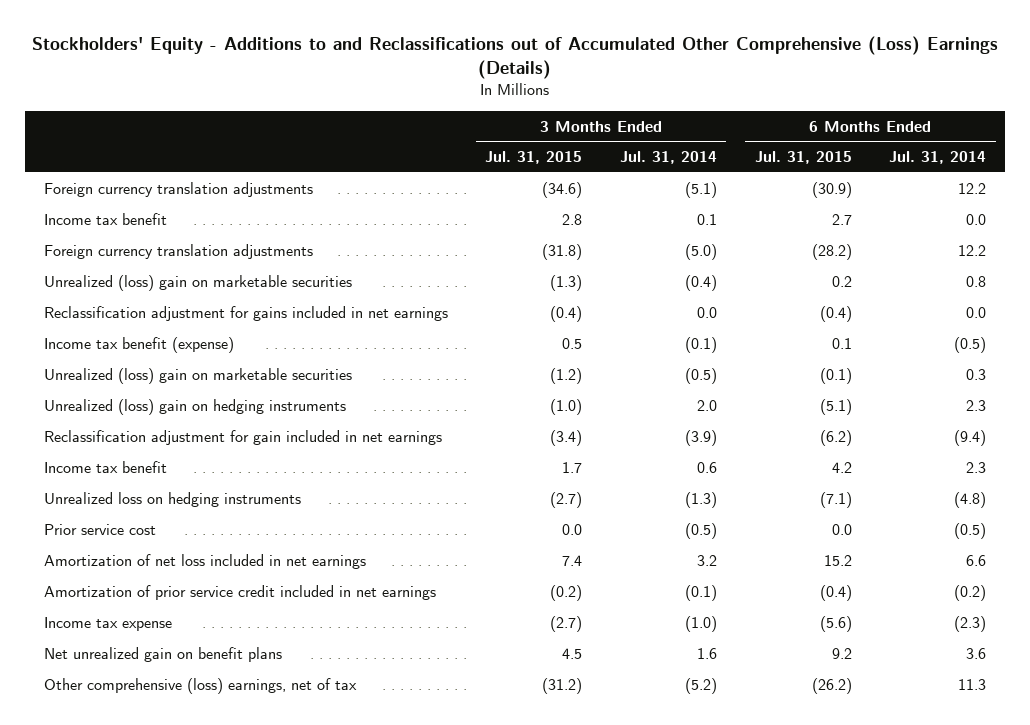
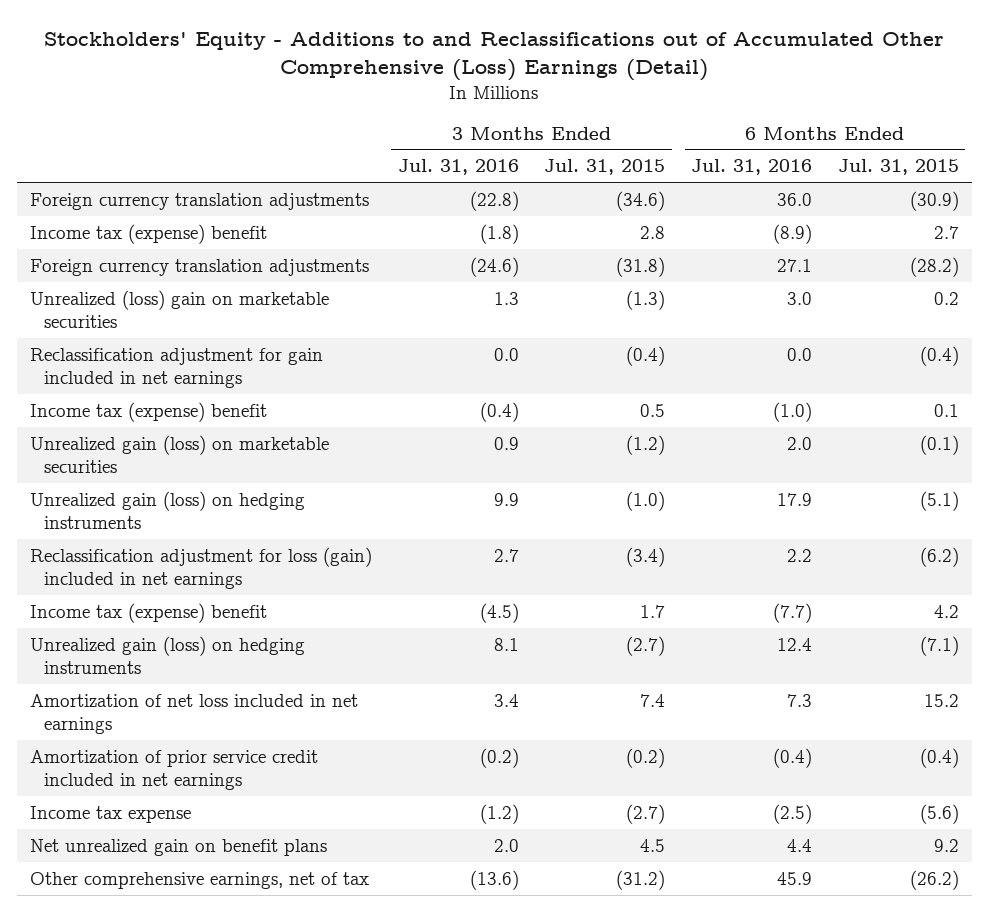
[32,35,999,79] Stockholders' Equity - Additions to and Reclassifications out of Accumulated Other Comprehensive (Loss) Earnings (Details) -> [44,31,945,82] Stockholders' Equity - Additions to and Reclassifications out of Accumulated Other Comprehensive (Loss) Earnings (Detail)
[620,151,718,165] Jul. 31, 2014 -> none
[889,151,987,165] Jul. 31, 2014 -> none
none -> [397,159,519,176] Jul. 31, 2016
none -> [691,159,813,176] Jul. 31, 2016
[43,212,167,225] Income tax benefit -> [30,223,268,244] Income tax (expense) benefit
[43,523,156,535] Prior service cost -> none
[43,305,448,321] Reclassification adjustment for gains included in net earnings -> [30,347,324,388] Reclassification adjustment for gain included in net earnings
[43,336,234,353] Income tax benefit (expense) -> [30,401,268,422] Income tax (expense) benefit
[43,367,352,384] Unrealized (loss) gain on marketable securities -> [30,434,330,473] Unrealized gain (loss) on marketable securities
[43,398,346,415] Unrealized (loss) gain on hedging instruments -> [30,490,306,529] Unrealized gain (loss) on hedging instruments
[43,429,442,445] Reclassification adjustment for gain included in net earnings -> [30,546,373,589] Reclassification adjustment for loss (gain) included in net earnings
[43,460,167,473] Income tax benefit -> [30,602,268,623] Income tax (expense) benefit
[43,491,301,507] Unrealized loss on hedging instruments -> [30,635,306,674] Unrealized gain (loss) on hedging instruments
[43,677,357,694] Other comprehensive (loss) earnings, net of tax -> [30,871,370,889] Other comprehensive earnings, net of tax

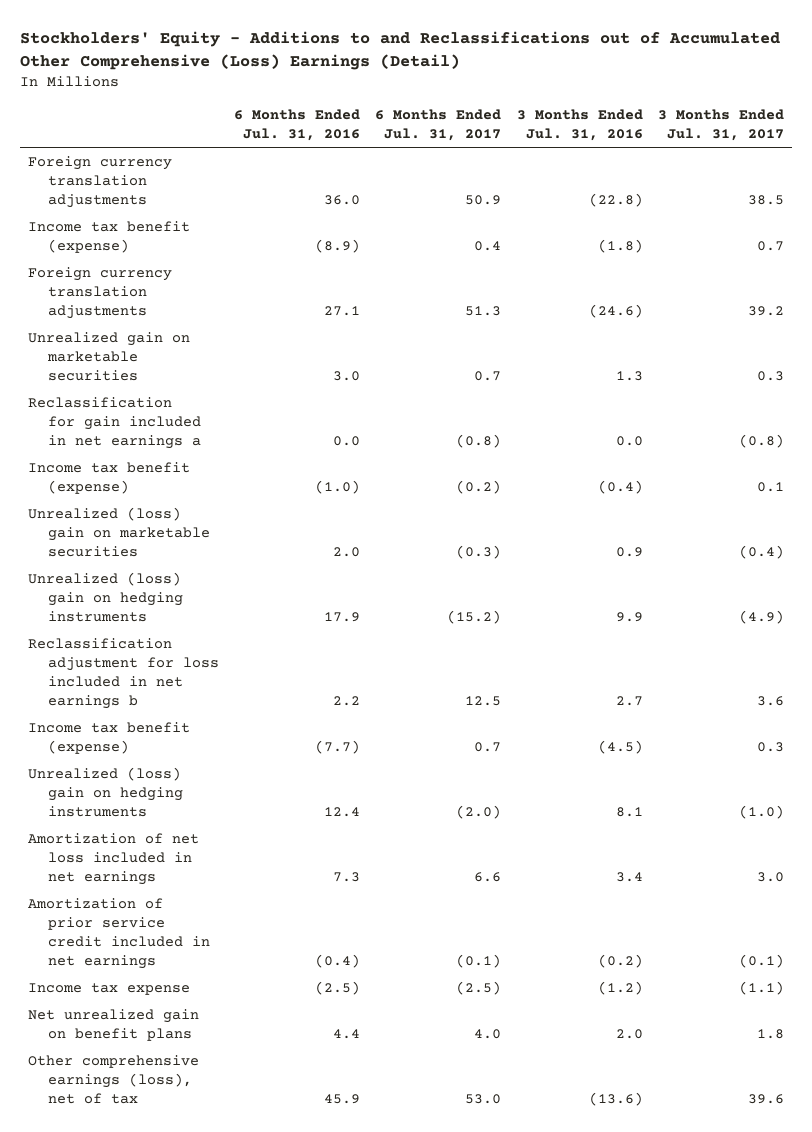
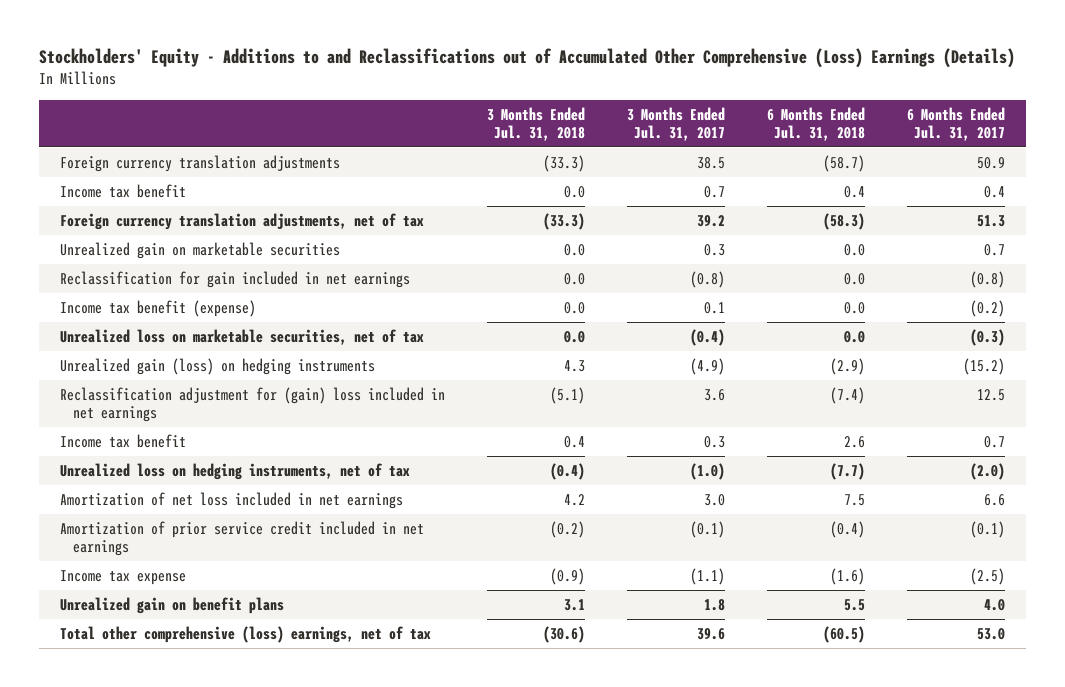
[20,31,781,71] Stockholders' Equity - Additions to and Reclassifications out of Accumulated Other Comprehensive (Loss) Earnings (Detail) -> [38,48,1015,69] Stockholders' Equity - Additions to and Reclassifications out of Accumulated Other Comprehensive (Loss) Earnings (Details)
[233,108,360,142] 6 Months Ended Jul. 31, 2016 -> none
[516,108,643,142] 3 Months Ended Jul. 31, 2016 -> none
none -> [486,106,585,141] 3 Months Ended Jul. 31, 2018
none -> [766,106,865,141] 6 Months Ended Jul. 31, 2018
[27,220,190,253] Income tax benefit (expense) -> [59,183,186,198] Income tax benefit
[27,266,172,319] Foreign currency translation adjustments -> [59,212,424,230] Foreign currency translation adjustments, net of tax
[27,396,201,449] Reclassification for gain included in net earnings a -> [59,270,410,288] Reclassification for gain included in net earnings
[27,506,210,557] Unrealized (loss) gain on marketable securities -> [59,328,424,345] Unrealized loss on marketable securities, net of tax
[27,571,183,622] Unrealized (loss) gain on hedging instruments -> [59,357,375,375] Unrealized gain (loss) on hedging instruments
[27,637,219,710] Reclassification adjustment for loss included in net earnings b -> [59,386,445,422] Reclassification adjustment for (gain) loss included in net earnings
[27,721,190,754] Income tax benefit (expense) -> [59,433,186,448] Income tax benefit
[27,766,183,817] Unrealized (loss) gain on hedging instruments -> [59,462,410,480] Unrealized loss on hedging instruments, net of tax
[27,1008,199,1041] Net unrealized gain on benefit plans -> [59,596,284,614] Unrealized gain on benefit plans
[27,1054,199,1104] Other comprehensive earnings (loss), net of tax -> [59,625,431,643] Total other comprehensive (loss) earnings, net of tax

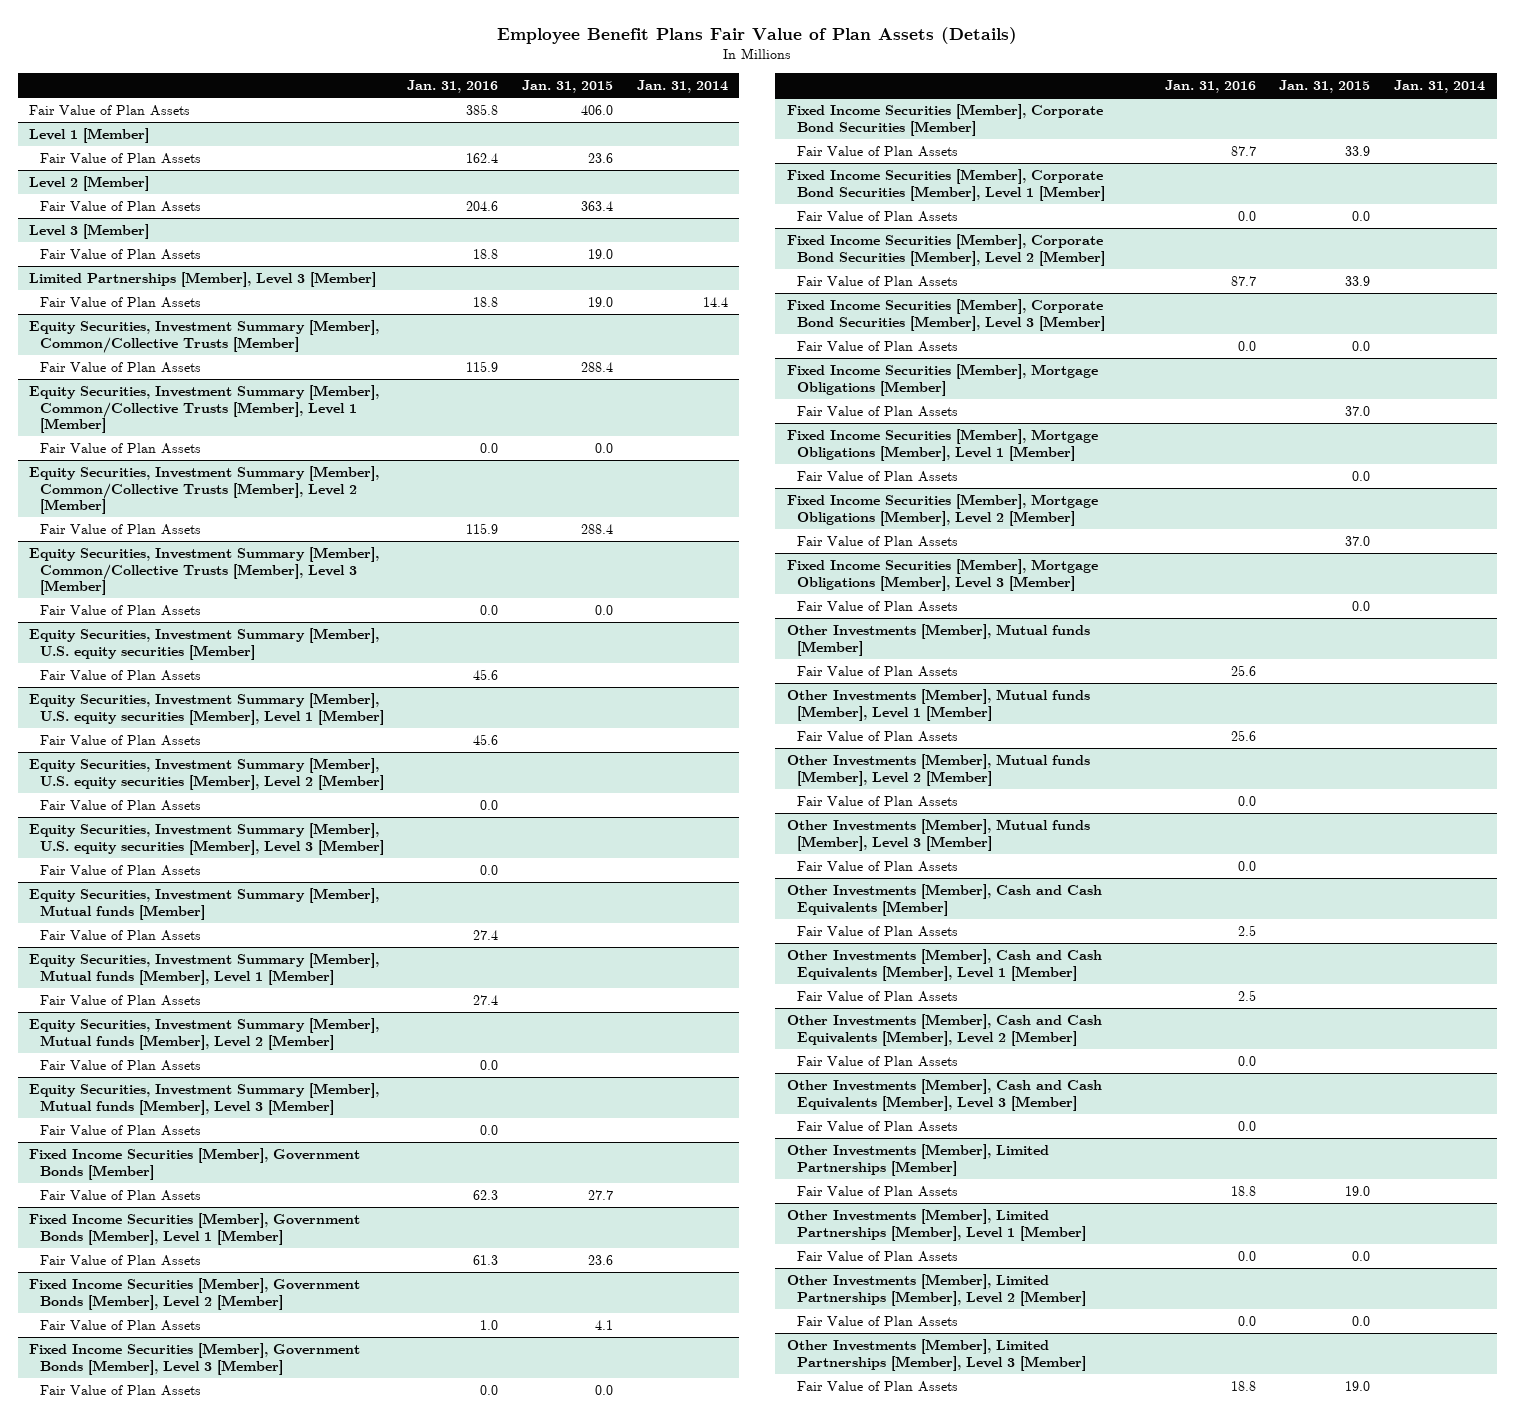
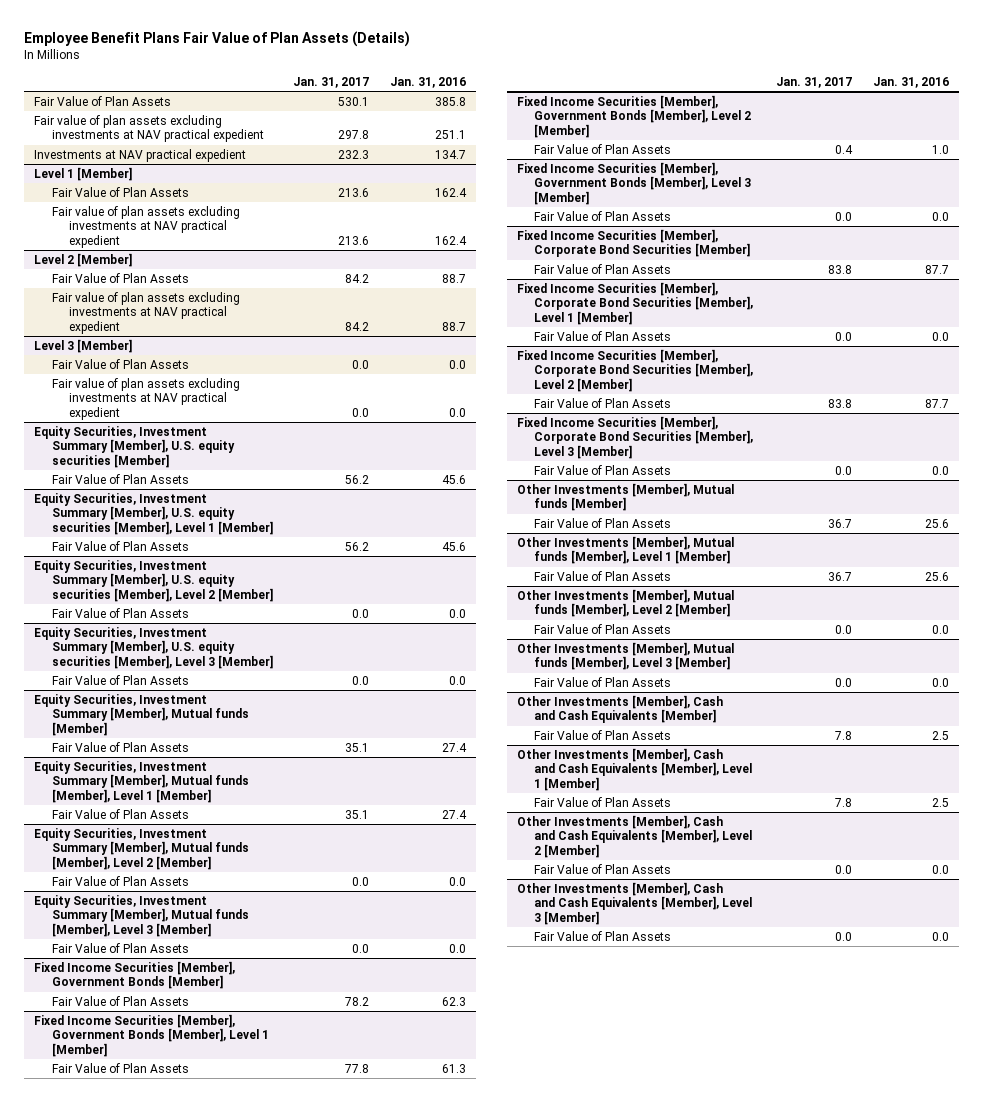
[522,80,614,94] Jan. 31, 2015 -> none
[636,80,728,94] Jan. 31, 2014 -> none
none -> [293,76,370,88] Jan. 31, 2017
none -> [34,115,264,143] Fair value of plan assets excluding investments at NAV practical expedient
none -> [34,149,247,163] Investments at NAV practical expedient
none -> [51,206,240,248] Fair value of plan assets excluding investments at NAV practical expedient
[466,200,499,211] 204.6 -> [441,274,466,284] 88.7
none -> [51,292,240,334] Fair value of plan assets excluding investments at NAV practical expedient
[39,248,201,260] Fair Value of Plan Assets -> none
[29,271,377,287] Limited Partnerships [Member], Level 3 [Member] -> none
[39,296,201,308] Fair Value of Plan Assets -> none
[29,319,380,353] Equity Securities, Investment Summary [Member], Common/Collective Trusts [Member] -> none
[39,361,201,373] Fair Value of Plan Assets -> none
[29,384,380,434] Equity Securities, Investment Summary [Member], Common/Collective Trusts [Member], Level 1 [Member] -> none
[29,465,380,515] Equity Securities, Investment Summary [Member], Common/Collective Trusts [Member], Level 2 [Member] -> none
[39,523,201,535] Fair Value of Plan Assets -> none
[29,546,380,596] Equity Securities, Investment Summary [Member], Common/Collective Trusts [Member], Level 3 [Member] -> none
[39,604,201,616] Fair Value of Plan Assets -> none
none -> [51,378,240,420] Fair value of plan assets excluding investments at NAV practical expedient
[786,363,1098,396] Fixed Income Securities [Member], Mortgage Obligations [Member] -> none
[797,405,959,417] Fair Value of Plan Assets -> none
[786,428,1098,461] Fixed Income Securities [Member], Mortgage Obligations [Member], Level 1 [Member] -> none
[797,470,959,482] Fair Value of Plan Assets -> none
[786,493,1098,526] Fixed Income Securities [Member], Mortgage Obligations [Member], Level 2 [Member] -> none
[797,535,959,547] Fair Value of Plan Assets -> none
[786,558,1098,591] Fixed Income Securities [Member], Mortgage Obligations [Member], Level 3 [Member] -> none
[797,600,959,612] Fair Value of Plan Assets -> none
[786,1143,1049,1176] Other Investments [Member], Limited Partnerships [Member] -> none
[797,1185,959,1197] Fair Value of Plan Assets -> none
[786,1208,1087,1241] Other Investments [Member], Limited Partnerships [Member], Level 1 [Member] -> none
[797,1250,959,1262] Fair Value of Plan Assets -> none
[786,1273,1087,1306] Other Investments [Member], Limited Partnerships [Member], Level 2 [Member] -> none
[797,1315,959,1327] Fair Value of Plan Assets -> none
[786,1338,1087,1371] Other Investments [Member], Limited Partnerships [Member], Level 3 [Member] -> none
[797,1380,959,1392] Fair Value of Plan Assets -> none

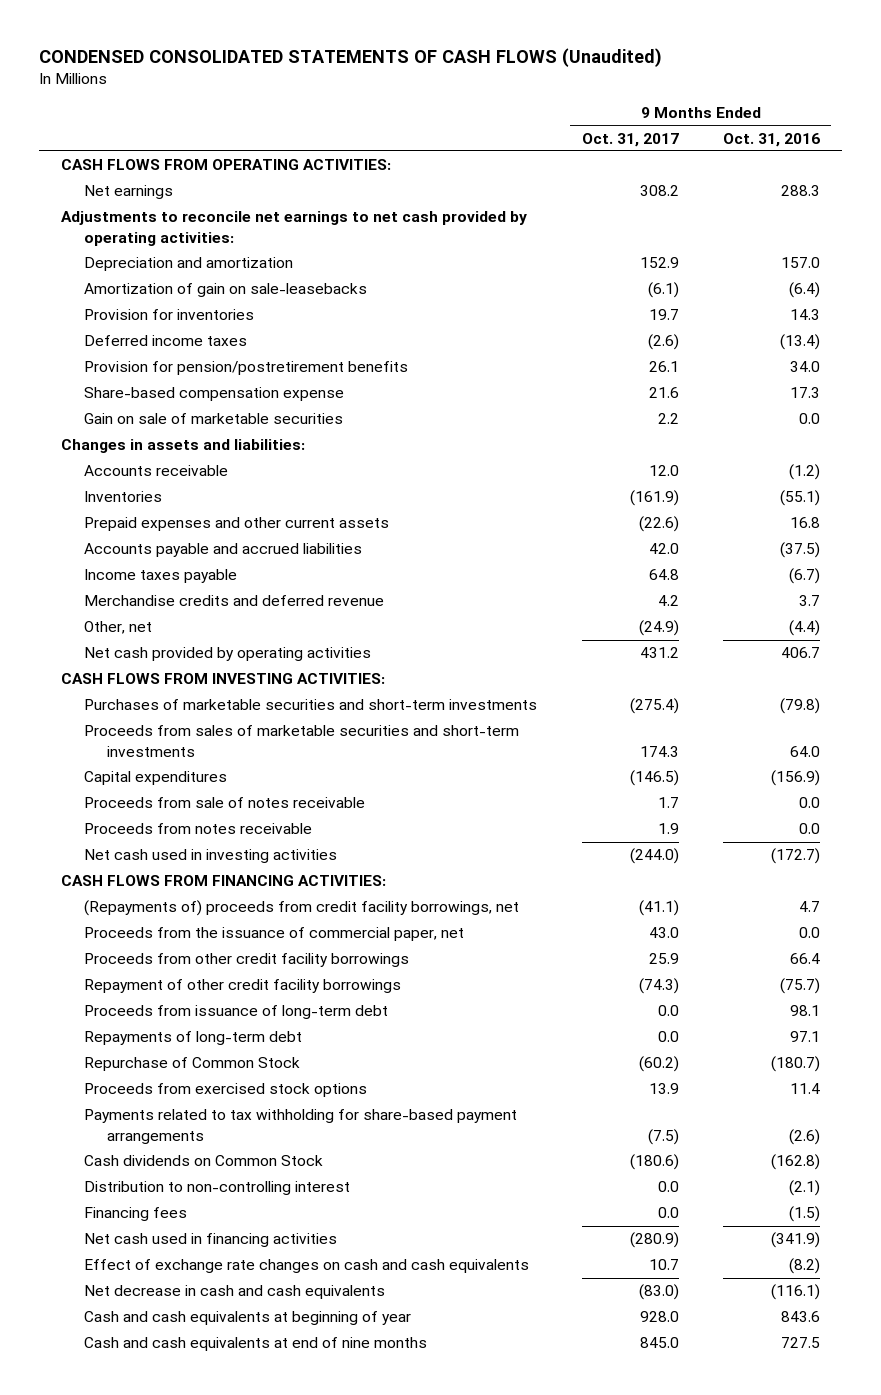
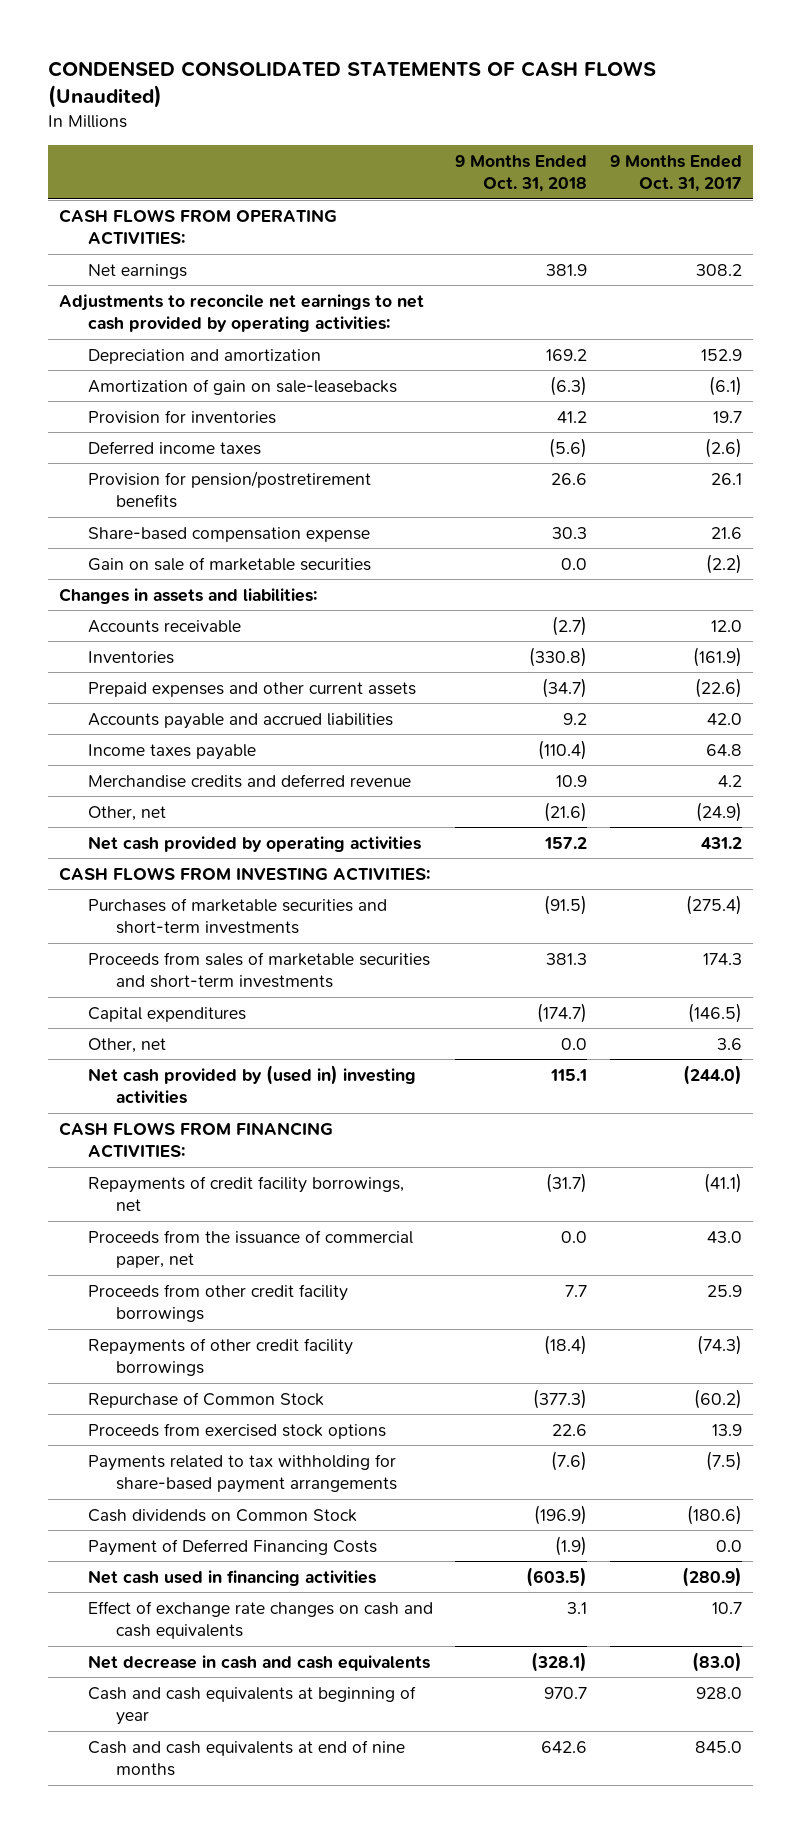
[722,132,820,147] Oct. 31, 2016 -> none
none -> [455,154,588,193] 9 Months Ended Oct. 31, 2018
[657,413,679,425] 2.2 -> [705,553,742,574] (2.2)
[84,797,366,809] Proceeds from sale of notes receivable -> none
[84,823,313,835] Proceeds from notes receivable -> none
none -> [87,1037,166,1053] Other, net
[84,849,338,864] Net cash used in investing activities -> [87,1064,416,1105] Net cash provided by (used in) investing activities
[84,900,520,917] (Repayments of) proceeds from credit facility borrowings, net -> [87,1175,404,1212] Repayments of credit facility borrowings, net
[84,1005,389,1020] Proceeds from issuance of long-term debt -> none
[84,1031,303,1046] Repayments of long-term debt -> none
[84,979,402,994] Repayment of other credit facility borrowings -> [87,1337,353,1377] Repayments of other credit facility borrowings
[84,1181,351,1196] Distribution to non-controlling interest -> none
[84,1207,188,1222] Financing fees -> none
none -> [87,1538,377,1556] Payment of Deferred Financing Costs

